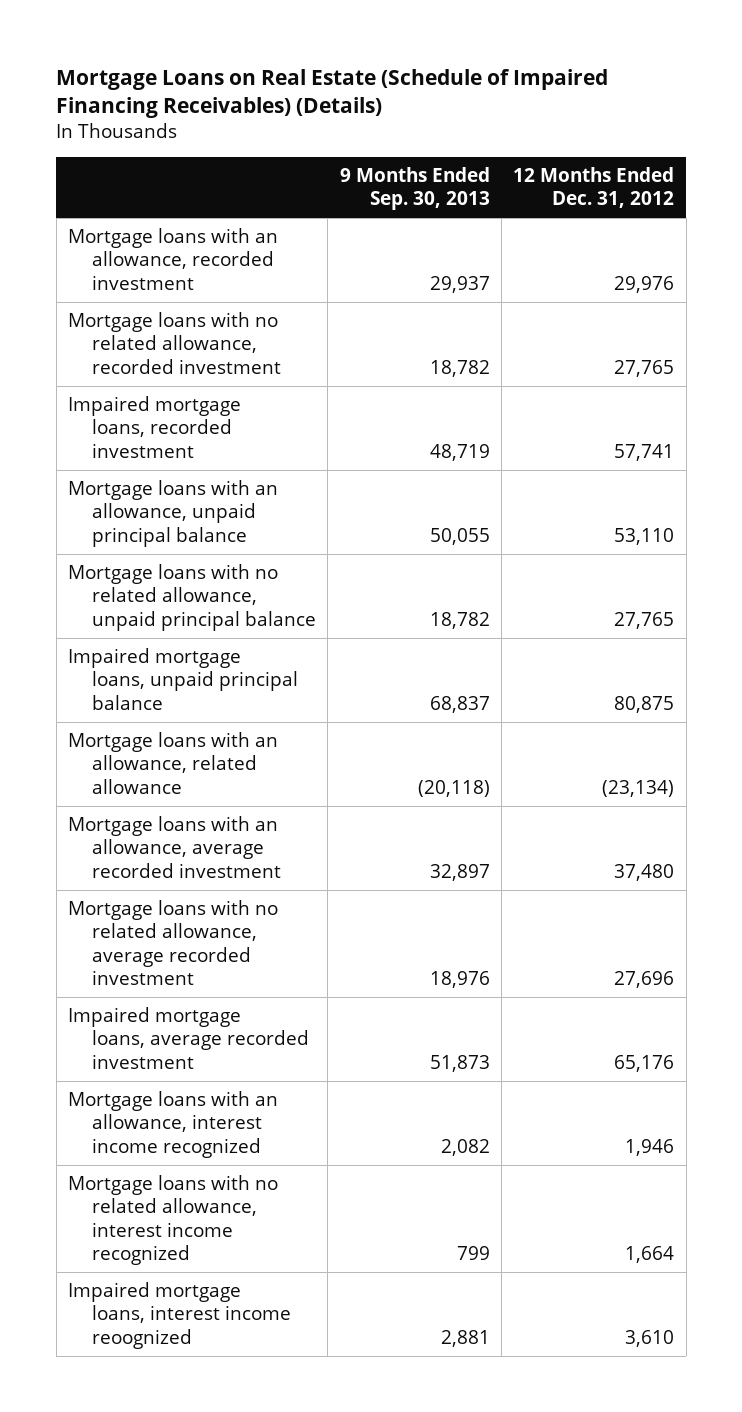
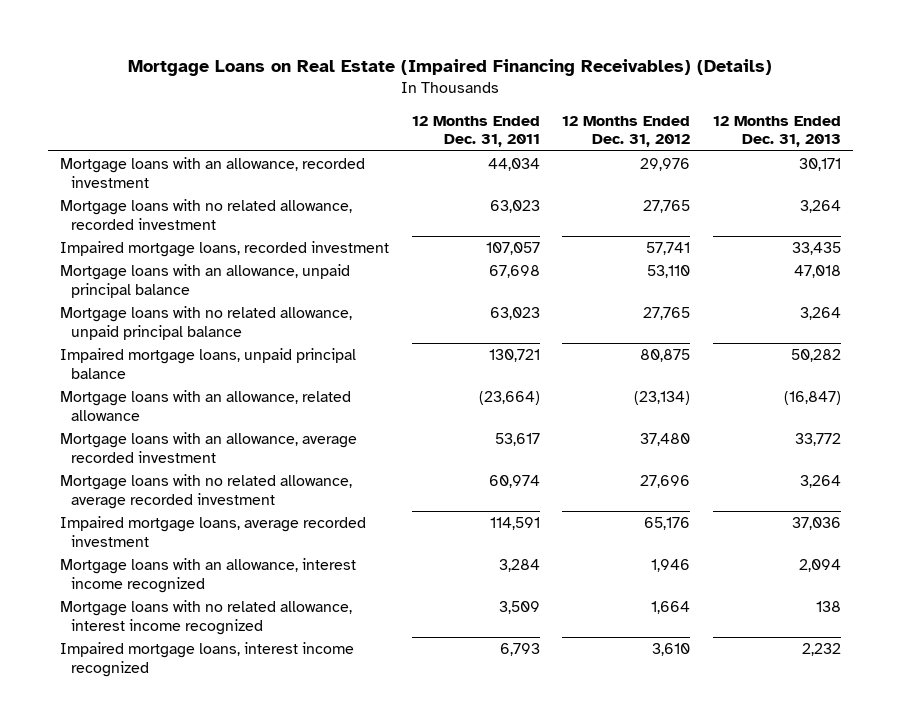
[56,68,609,119] Mortgage Loans on Real Estate (Schedule of Impaired Financing Receivables) (Details) -> [128,59,773,77] Mortgage Loans on Real Estate (Impaired Financing Receivables) (Details)
[339,166,490,211] 9 Months Ended Sep. 30, 2013 -> none
none -> [411,115,540,148] 12 Months Ended Dec. 31, 2011
none -> [713,115,842,148] 12 Months Ended Dec. 31, 2013
[68,1282,291,1349] Impaired mortgage loans, interest income reoognized -> [59,641,354,677] Impaired mortgage loans, interest income recognized

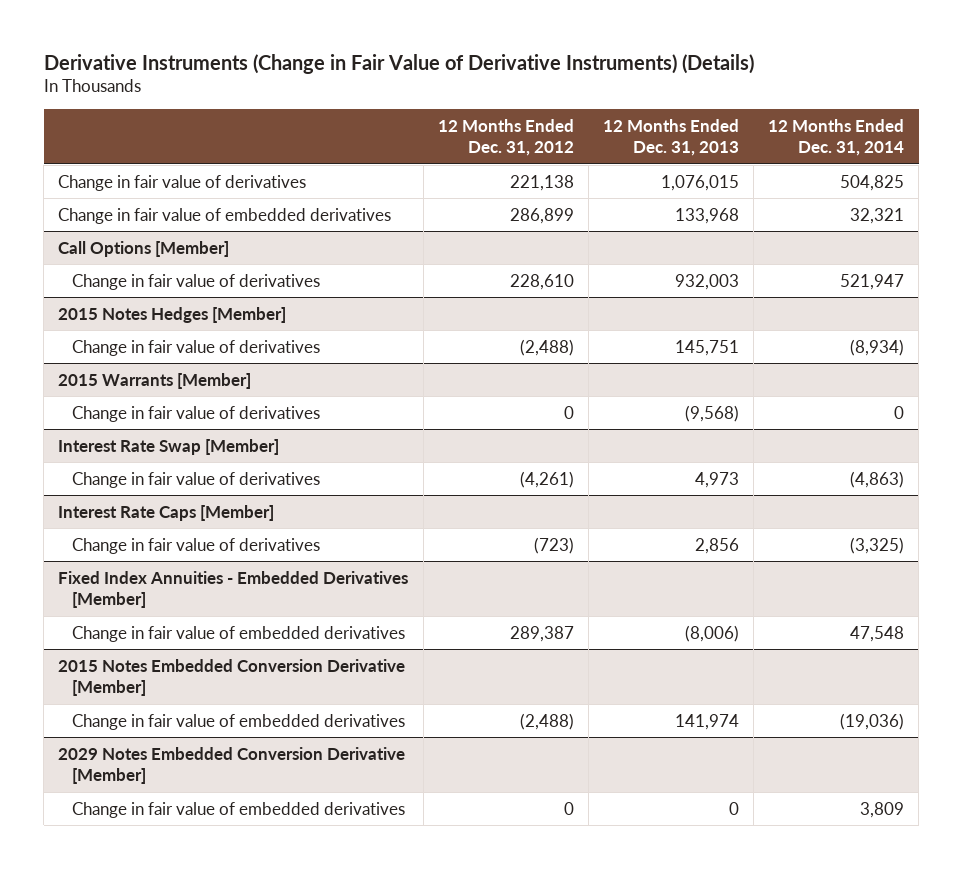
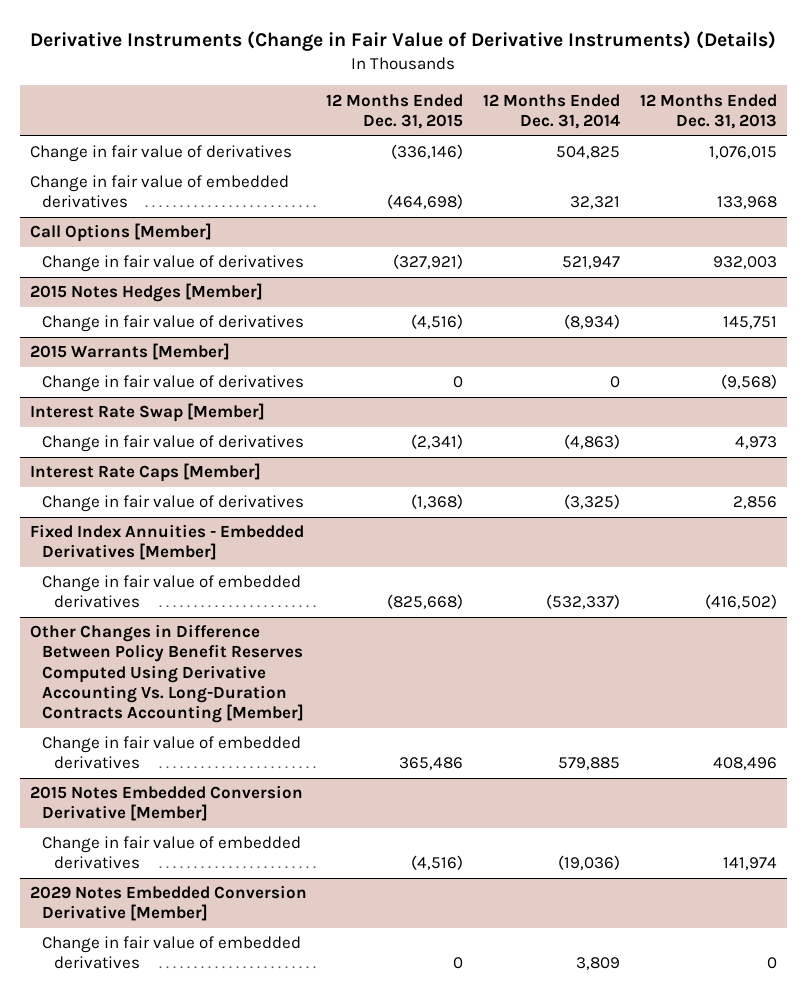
[437,118,574,157] 12 Months Ended Dec. 31, 2012 -> none
none -> [326,93,464,129] 12 Months Ended Dec. 31, 2015
[685,624,740,642] (8,006) -> [704,594,777,610] (416,502)
[850,625,905,642] 47,548 -> [546,594,621,610] (532,337)
none -> [29,624,304,724] Other Changes in Difference Between Policy Benefit Reserves Computed Using Derivative Accounting Vs. Long-Duration Contracts Accounting [Member]
none -> [41,736,301,770] Change in fair value of embedded derivatives

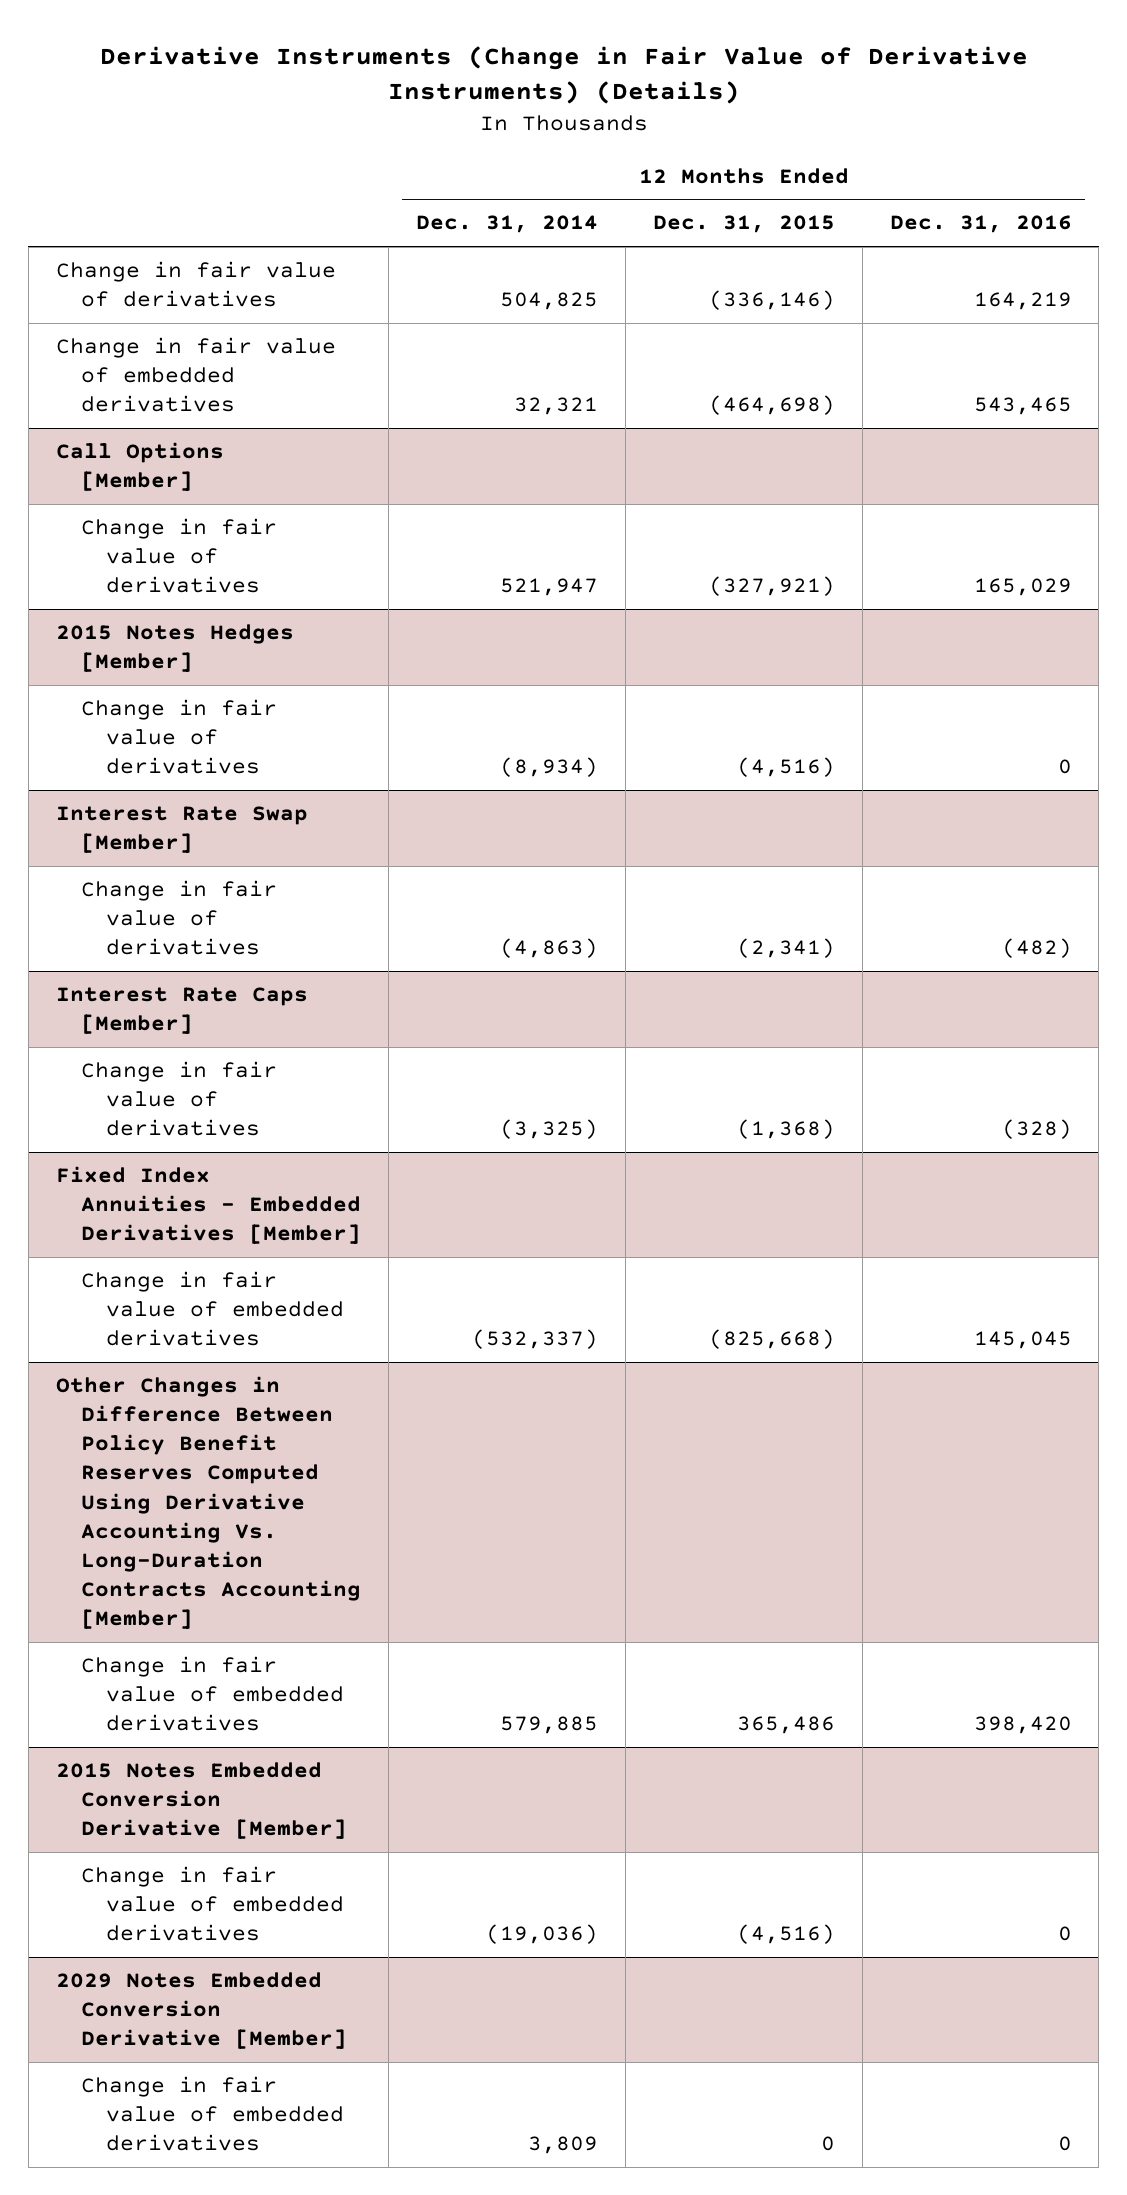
[639,93,777,129] 12 Months Ended Dec. 31, 2013 -> none
none -> [889,215,1072,234] Dec. 31, 2016
[29,343,230,361] 2015 Warrants [Member] -> none
[41,375,304,393] Change in fair value of derivatives -> none

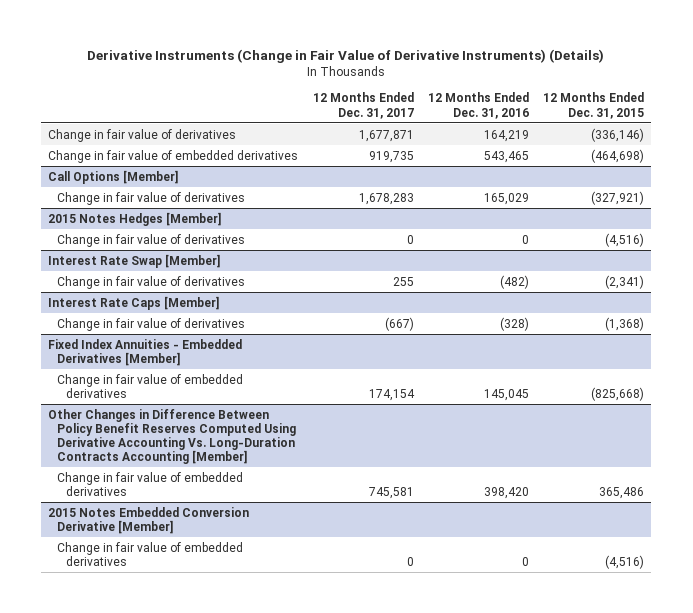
[415,215,598,234] Dec. 31, 2014 -> none
none -> [312,92,414,119] 12 Months Ended Dec. 31, 2017
[55,1972,348,2050] 2029 Notes Embedded Conversion Derivative [Member] -> none
[81,2076,345,2152] Change in fair value of embedded derivatives -> none

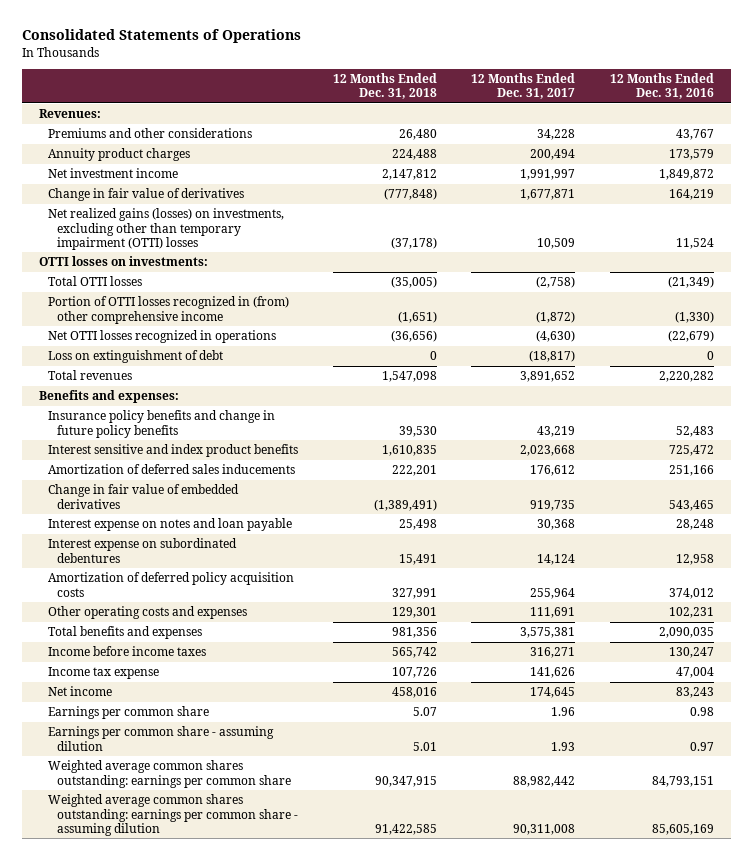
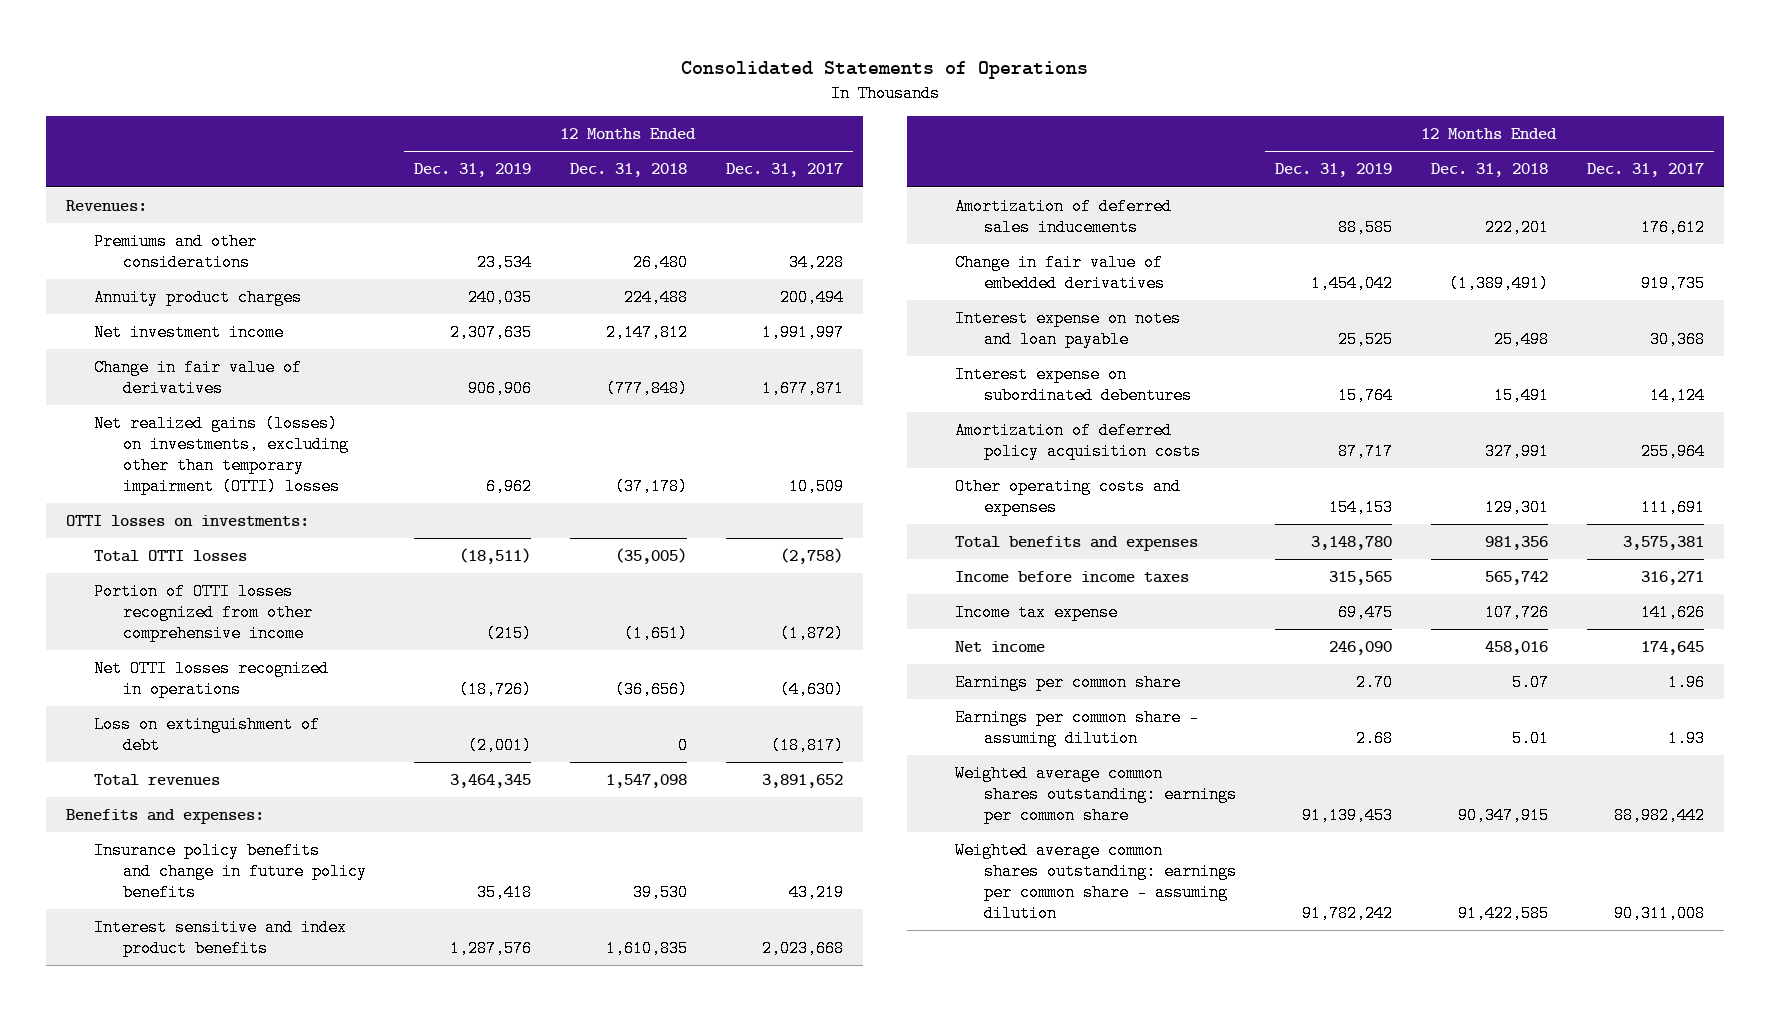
[609,72,714,100] 12 Months Ended Dec. 31, 2016 -> none
none -> [413,163,531,178] Dec. 31, 2019
[48,296,290,324] Portion of OTTI losses recognized in (from) other comprehensive income -> [94,582,313,643] Portion of OTTI losses recognized from other comprehensive income

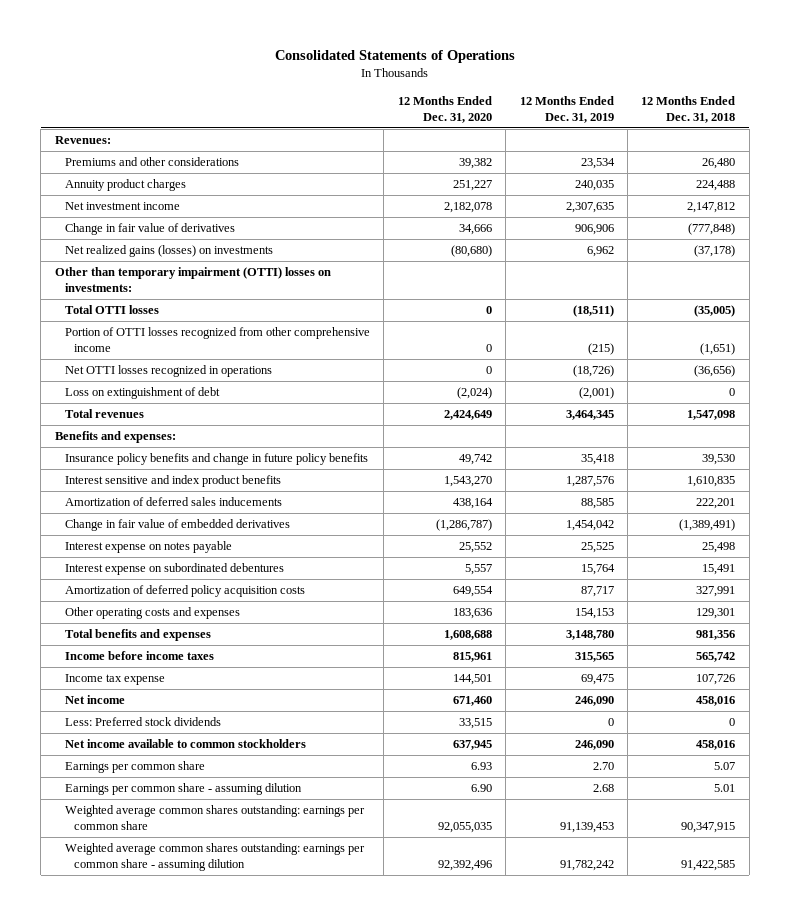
[726,163,844,178] Dec. 31, 2017 -> none
none -> [397,96,492,123] 12 Months Ended Dec. 31, 2020
[94,414,349,496] Net realized gains (losses) on investments, excluding other than temporary impairment (OTTI) losses -> [64,245,273,258] Net realized gains (losses) on investments
[66,514,310,526] OTTI losses on investments: -> [54,267,331,292] Other than temporary impairment (OTTI) losses on investments:
[955,309,1182,349] Interest expense on notes and loan payable -> [64,541,232,554] Interest expense on notes payable
none -> [64,717,221,727] Less: Preferred stock dividends
none -> [64,739,306,749] Net income available to common stockholders

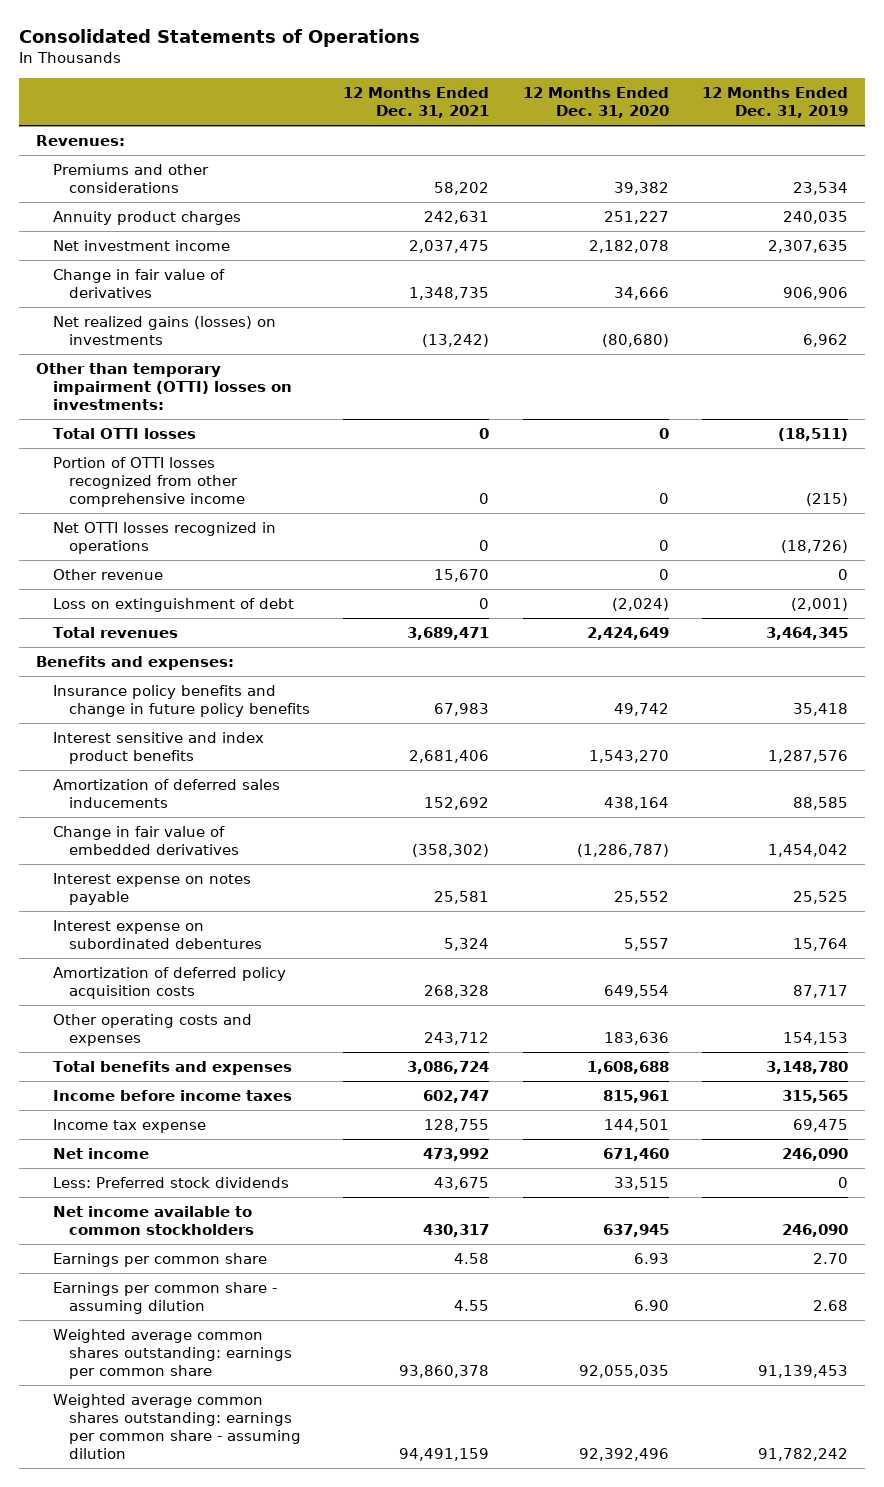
[641,96,736,123] 12 Months Ended Dec. 31, 2018 -> none
none -> [343,87,490,119] 12 Months Ended Dec. 31, 2021
none -> [52,569,163,581] Other revenue

